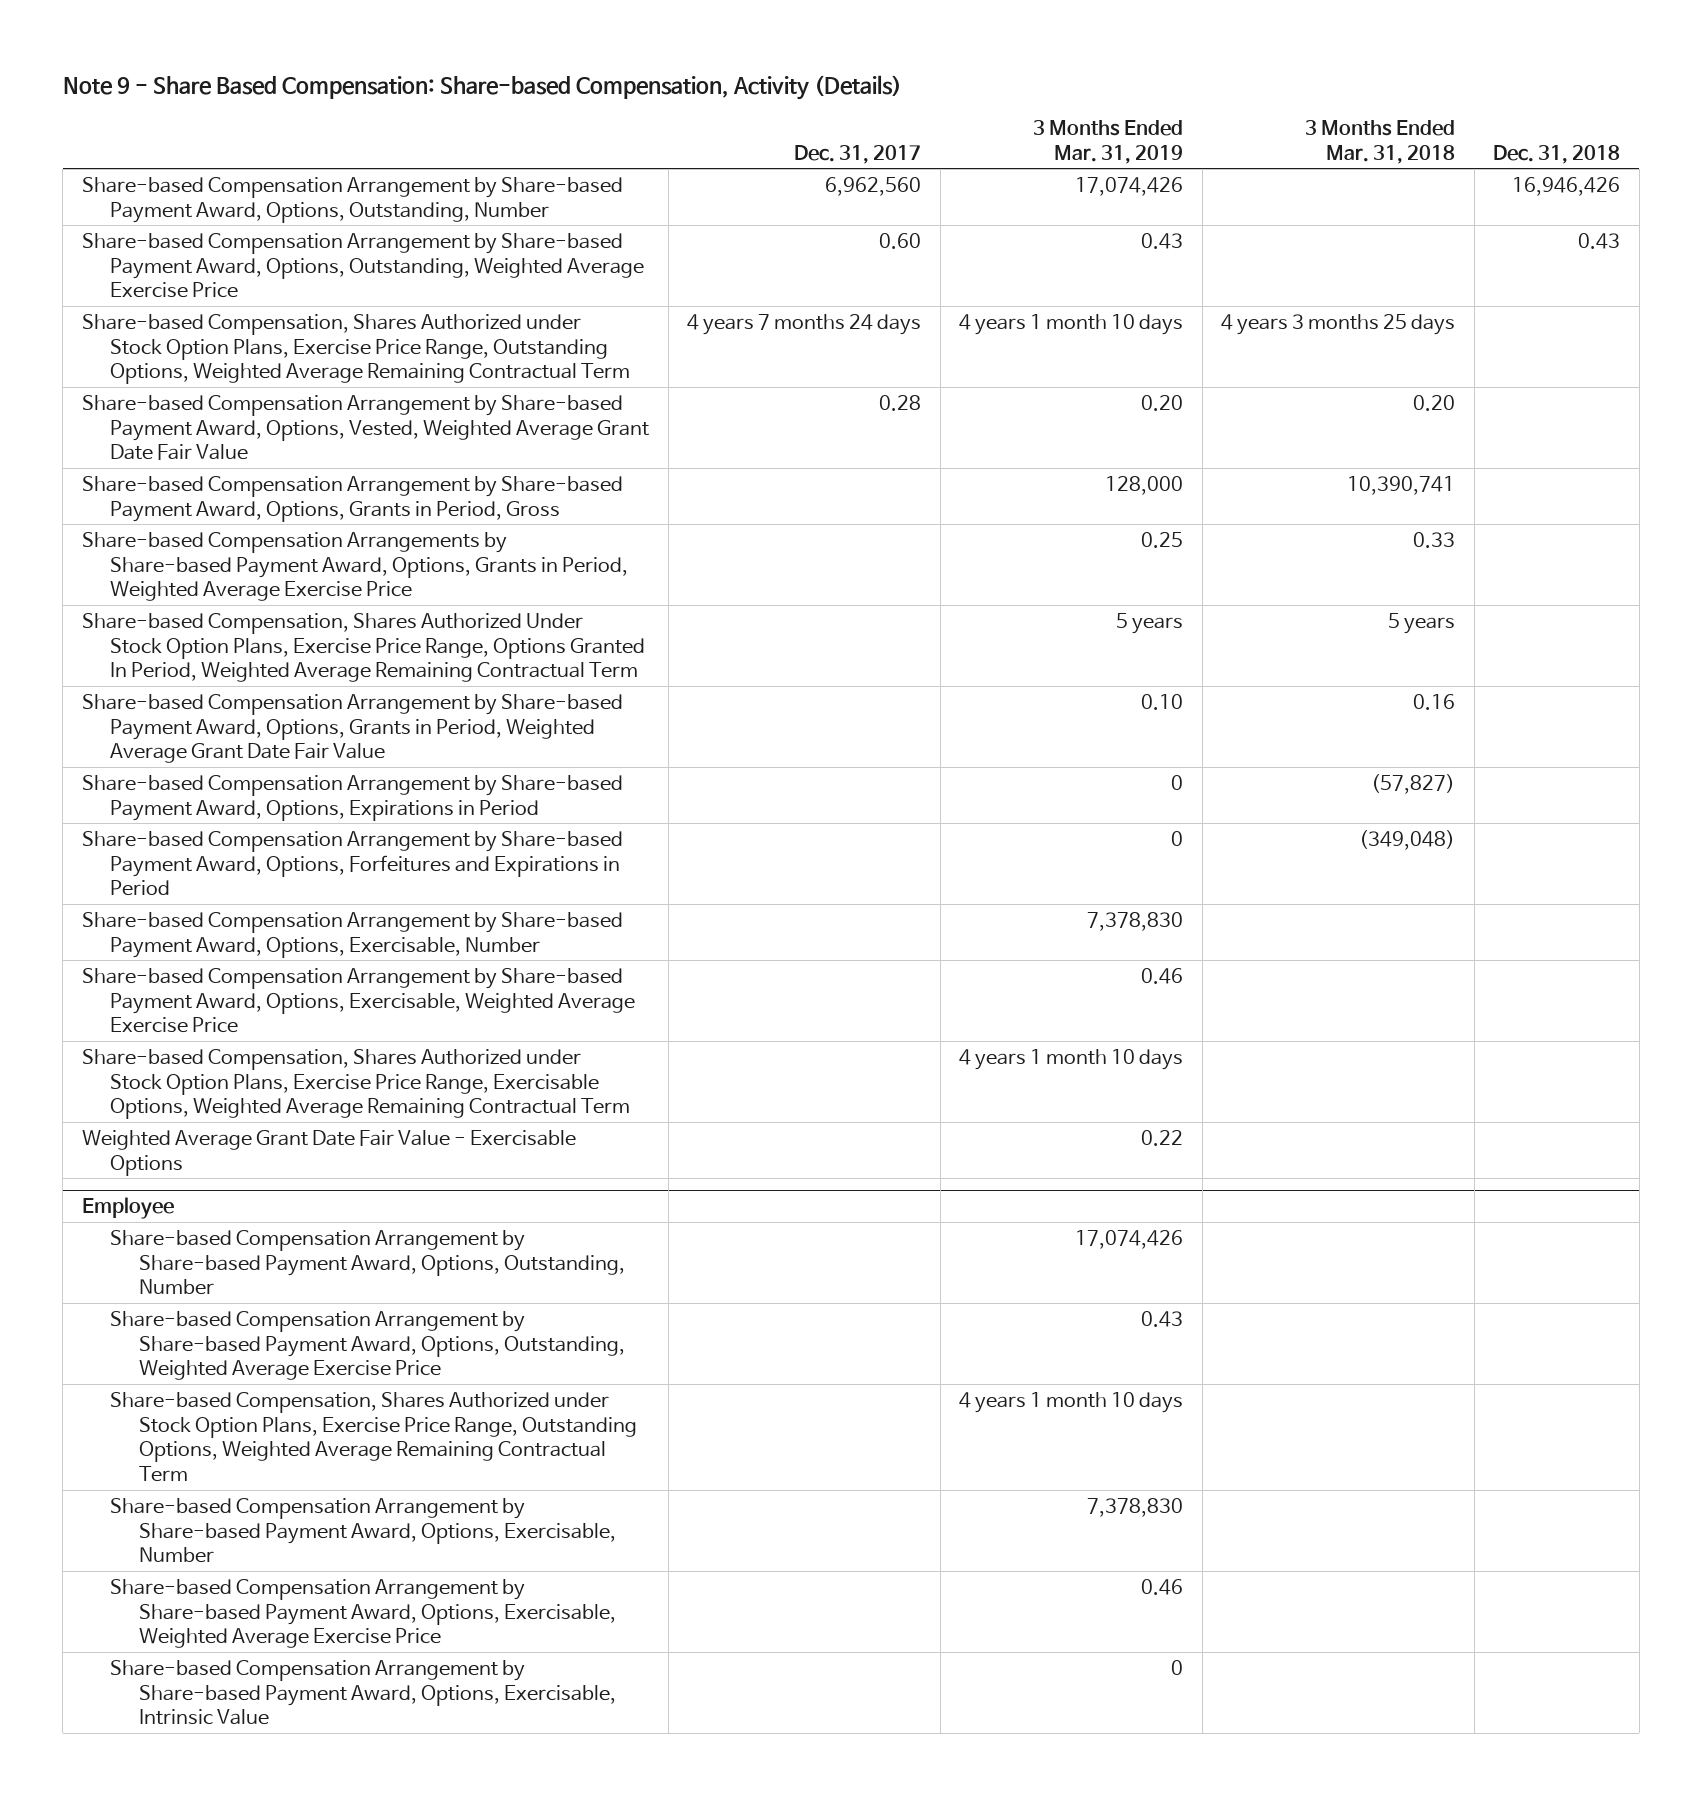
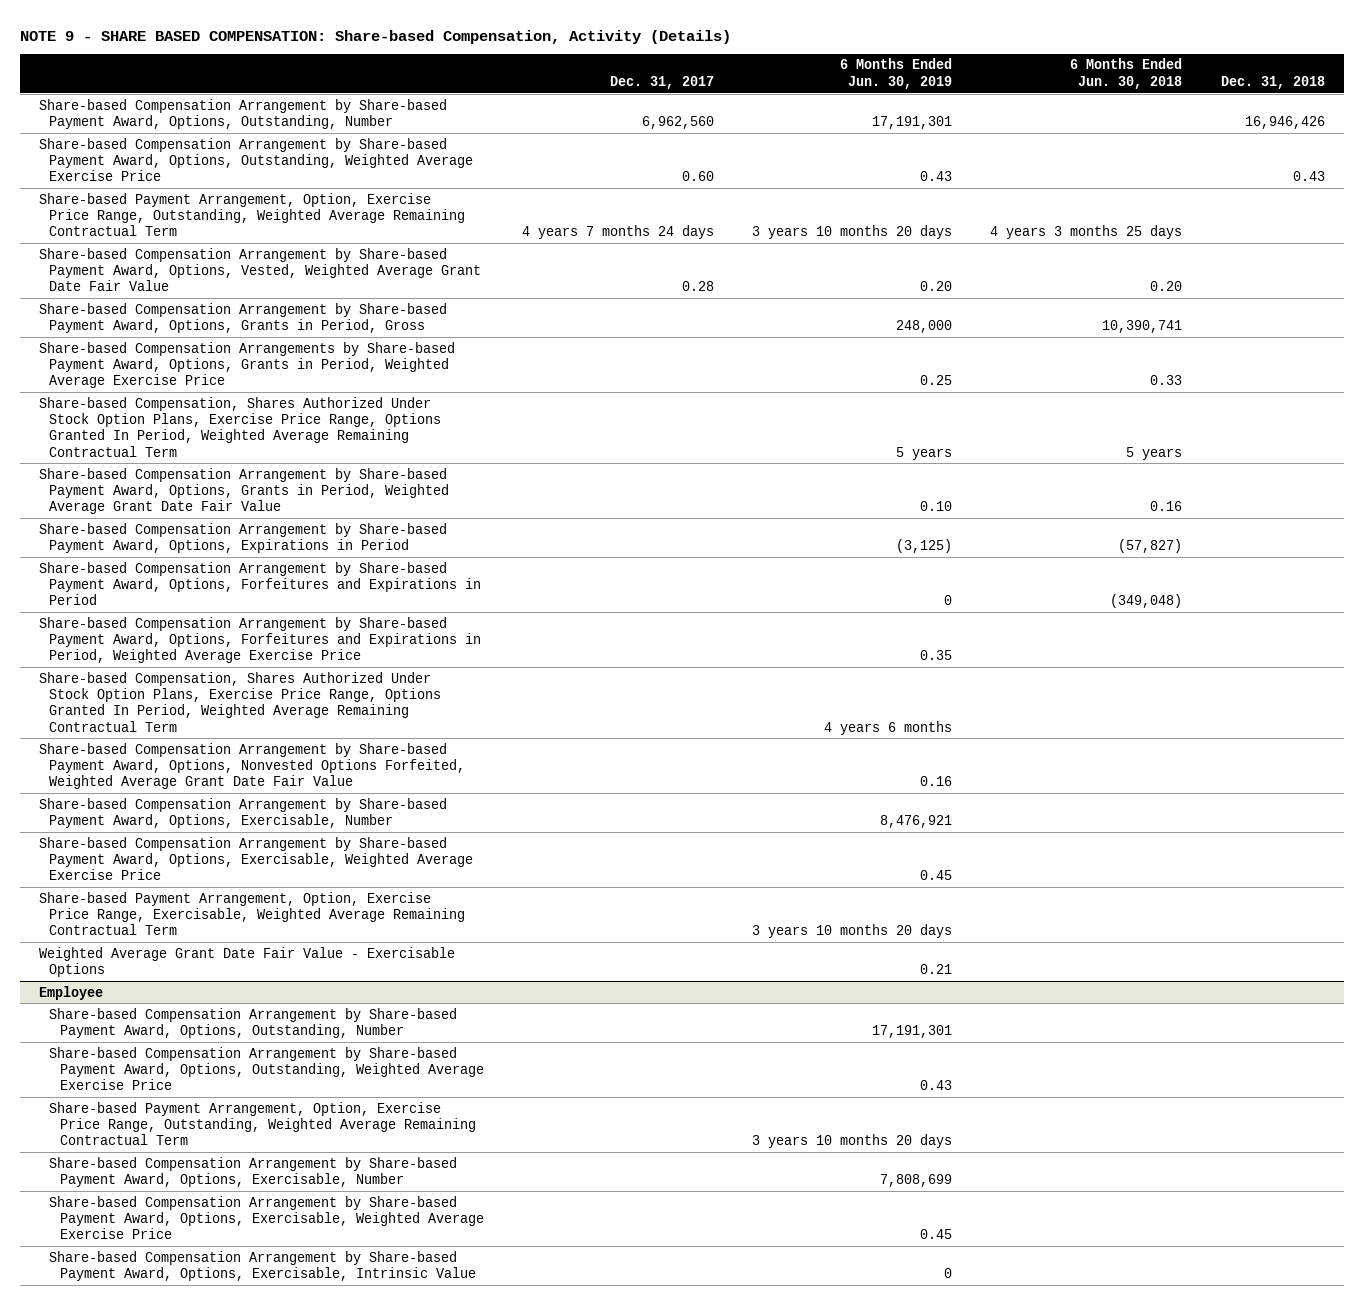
[62,74,902,100] Note 9 - Share Based Compensation: Share-based Compensation, Activity (Details) -> [19,29,731,44] NOTE 9 - SHARE BASED COMPENSATION: Share-based Compensation, Activity (Details)
[1033,119,1184,164] 3 Months Ended Mar. 31, 2019 -> none
[1305,119,1456,164] 3 Months Ended Mar. 31, 2018 -> none
none -> [840,58,953,89] 6 Months Ended Jun. 30, 2019
none -> [1070,58,1183,89] 6 Months Ended Jun. 30, 2018
[81,313,631,385] Share-based Compensation, Shares Authorized under Stock Option Plans, Exercise Price Range, Outstanding Options, Weighted Average Remaining Contractual Term -> [38,192,466,237] Share-based Payment Arrangement, Option, Exercise Price Range, Outstanding, Weighted Average Remaining Contractual Term
none -> [38,616,482,664] Share-based Compensation Arrangement by Share-based Payment Award, Options, Forfeitures and Expirations in Period, Weighted Average Exercise Price
none -> [38,671,442,732] Share-based Compensation, Shares Authorized Under Stock Option Plans, Exercise Price Range, Options Granted In Period, Weighted Average Remaining Contractual Term
none -> [38,742,466,790] Share-based Compensation Arrangement by Share-based Payment Award, Options, Nonvested Options Forfeited, Weighted Average Grant Date Fair Value
[81,1048,631,1120] Share-based Compensation, Shares Authorized under Stock Option Plans, Exercise Price Range, Exercisable Options, Weighted Average Remaining Contractual Term -> [38,891,466,936] Share-based Payment Arrangement, Option, Exercise Price Range, Exercisable, Weighted Average Remaining Contractual Term
[110,1391,638,1483] Share-based Compensation, Shares Authorized under Stock Option Plans, Exercise Price Range, Outstanding Options, Weighted Average Remaining Contractual Term -> [49,1101,476,1146] Share-based Payment Arrangement, Option, Exercise Price Range, Outstanding, Weighted Average Remaining Contractual Term

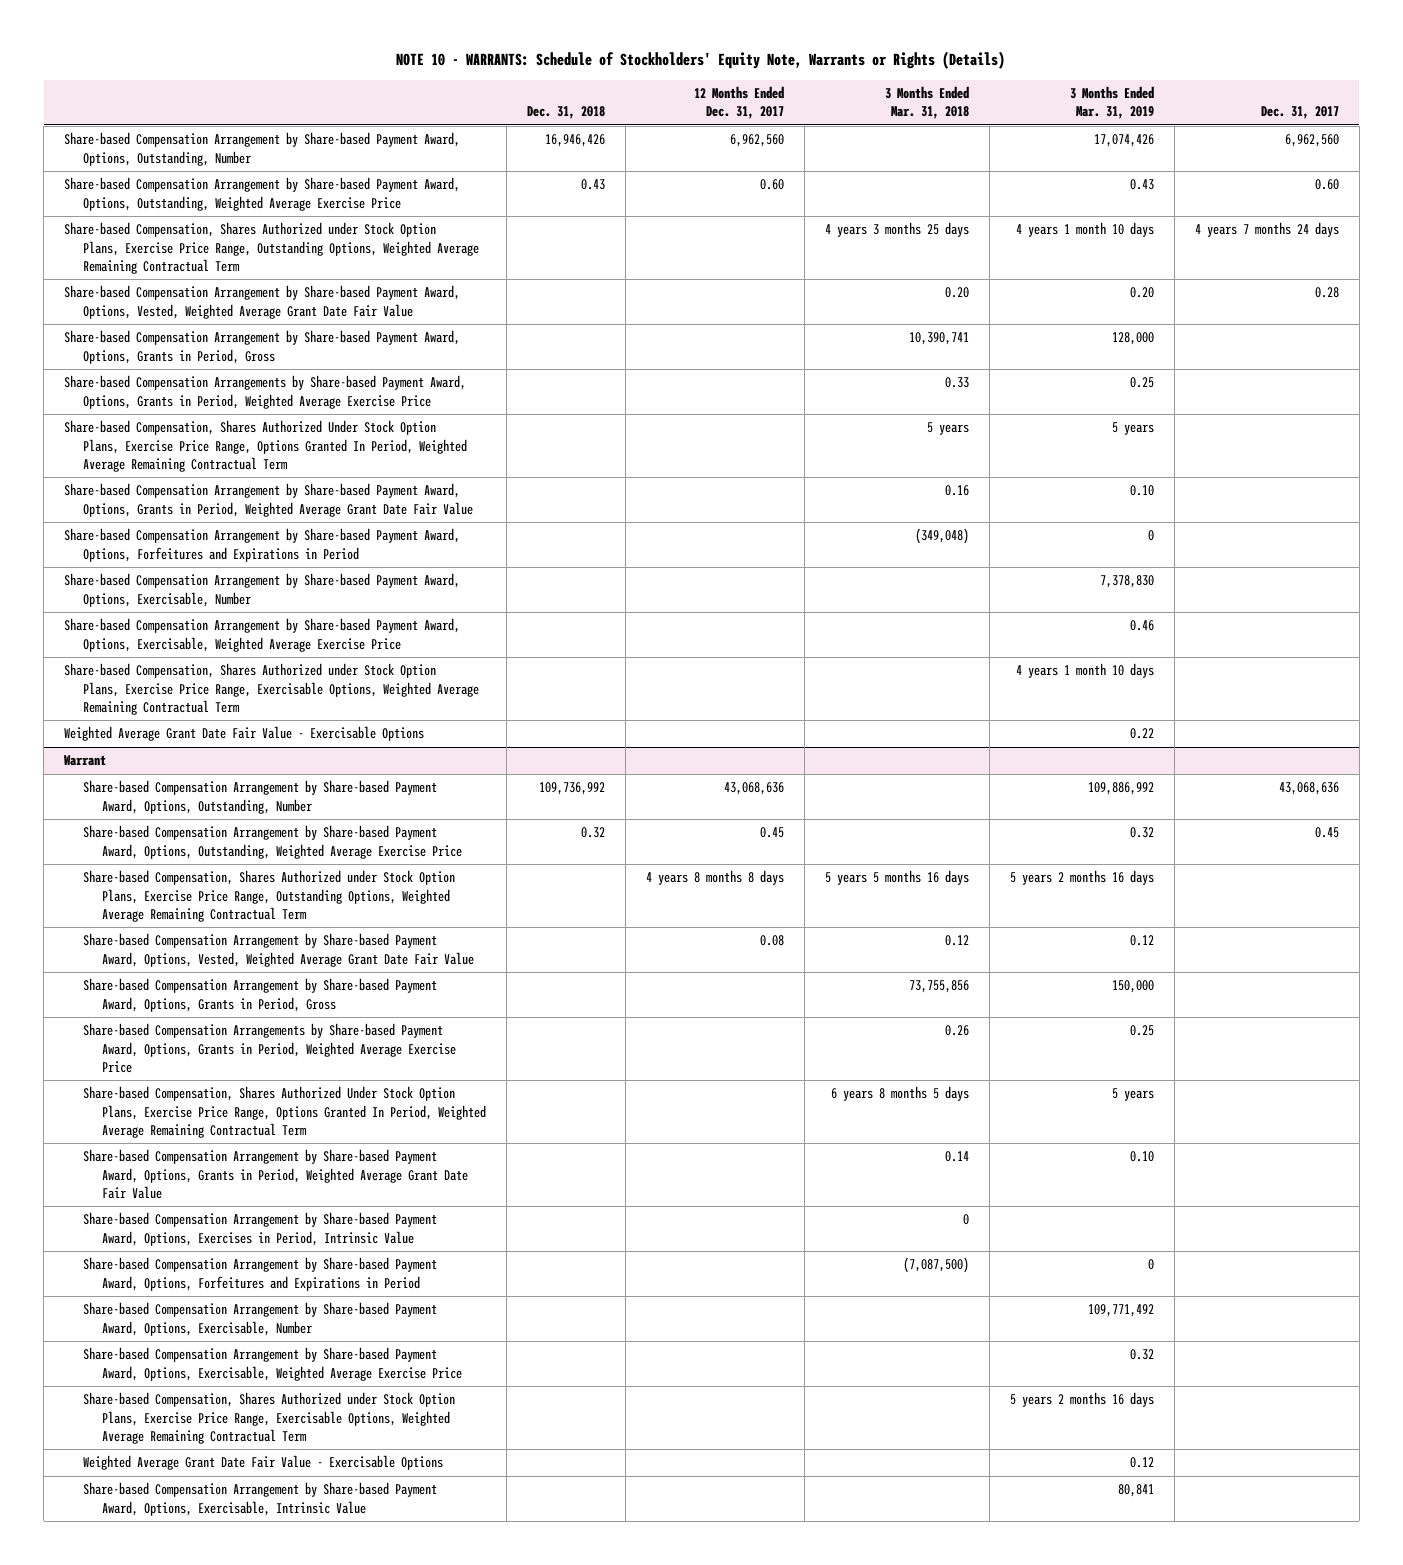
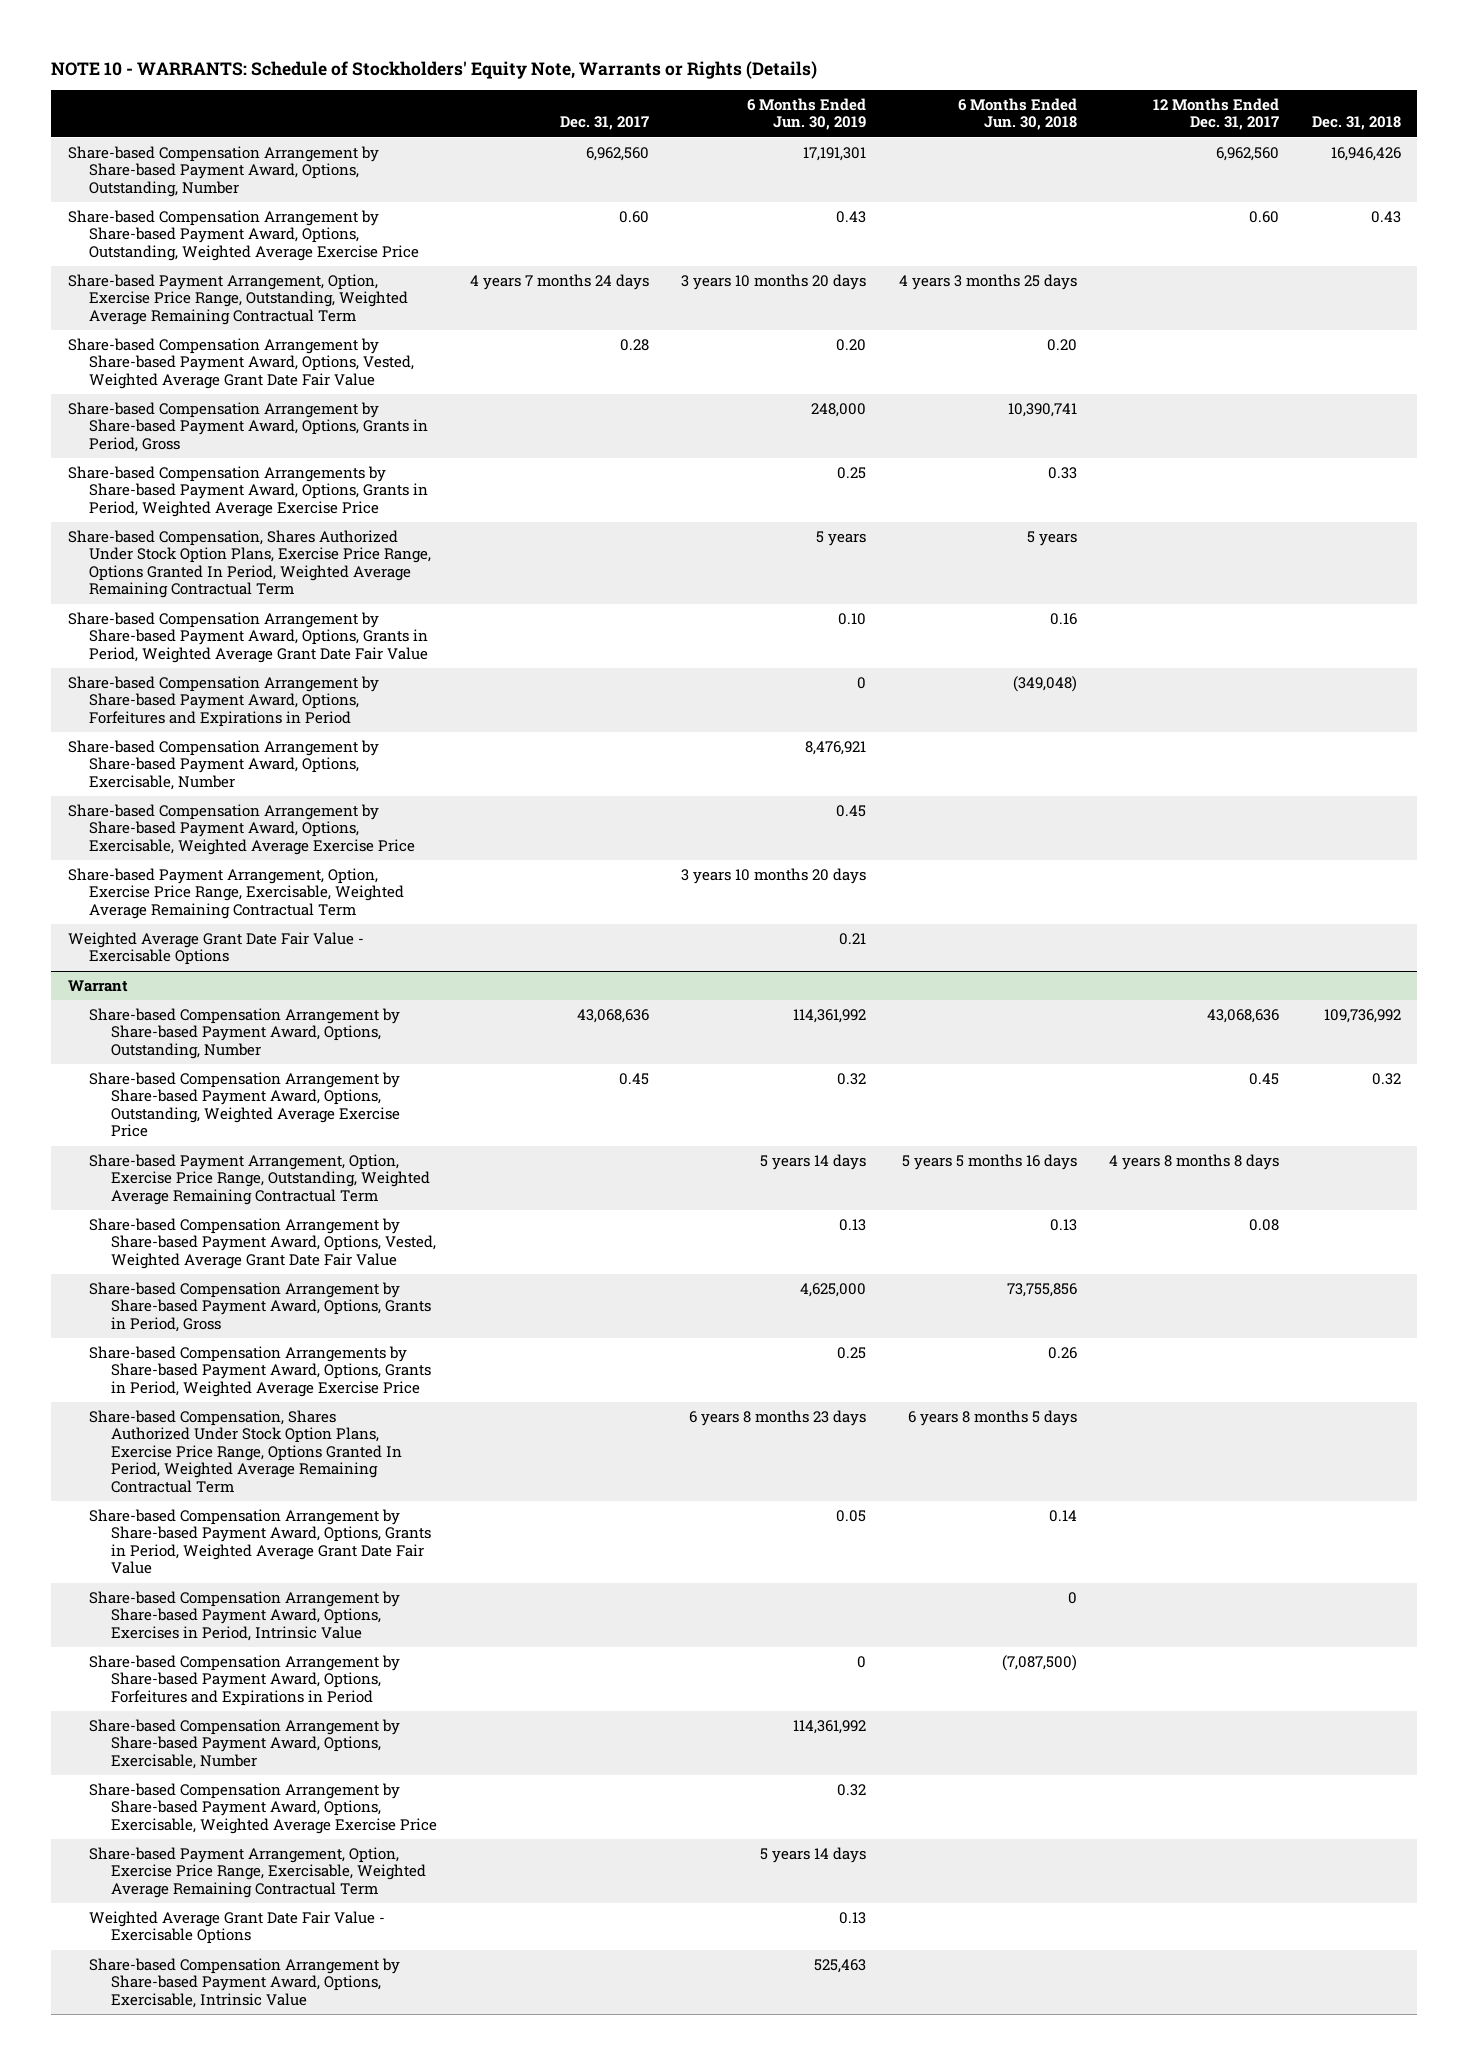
[884,86,969,120] 3 Months Ended Mar. 31, 2018 -> none
[1069,86,1154,120] 3 Months Ended Mar. 31, 2019 -> none
none -> [747,97,867,131] 6 Months Ended Jun. 30, 2019
none -> [957,97,1077,131] 6 Months Ended Jun. 30, 2018
[64,222,480,274] Share-based Compensation, Shares Authorized under Stock Option Plans, Exercise Price Range, Outstanding Options, Weighted Average Remaining Contractual Term -> [67,273,409,325] Share-based Payment Arrangement, Option, Exercise Price Range, Outstanding, Weighted Average Remaining Contractual Term
[64,663,480,715] Share-based Compensation, Shares Authorized under Stock Option Plans, Exercise Price Range, Exercisable Options, Weighted Average Remaining Contractual Term -> [67,867,405,919] Share-based Payment Arrangement, Option, Exercise Price Range, Exercisable, Weighted Average Remaining Contractual Term
[83,870,456,922] Share-based Compensation, Shares Authorized under Stock Option Plans, Exercise Price Range, Outstanding Options, Weighted Average Remaining Contractual Term -> [89,1153,430,1205] Share-based Payment Arrangement, Option, Exercise Price Range, Outstanding, Weighted Average Remaining Contractual Term
[83,1392,456,1444] Share-based Compensation, Shares Authorized under Stock Option Plans, Exercise Price Range, Exercisable Options, Weighted Average Remaining Contractual Term -> [89,1846,426,1898] Share-based Payment Arrangement, Option, Exercise Price Range, Exercisable, Weighted Average Remaining Contractual Term

